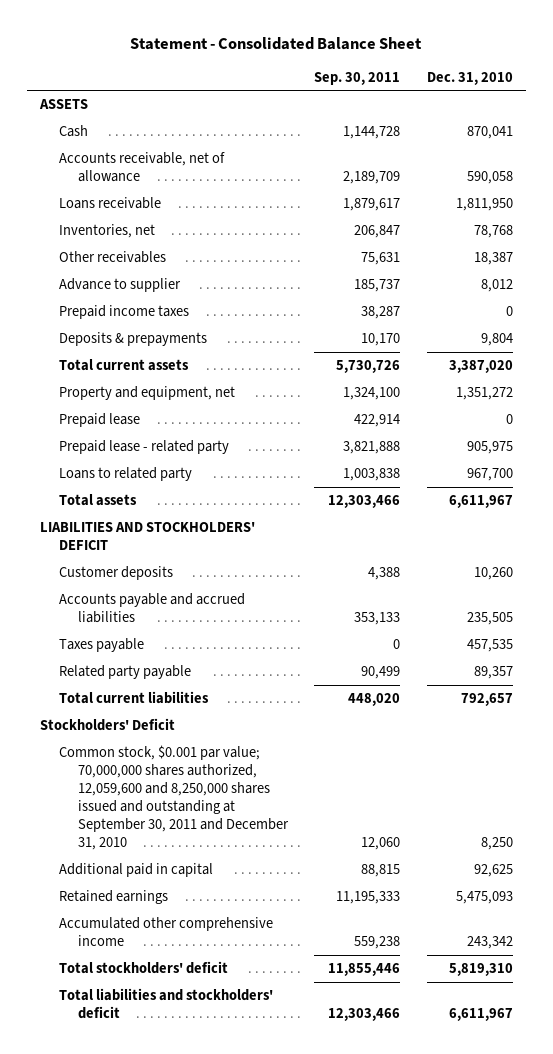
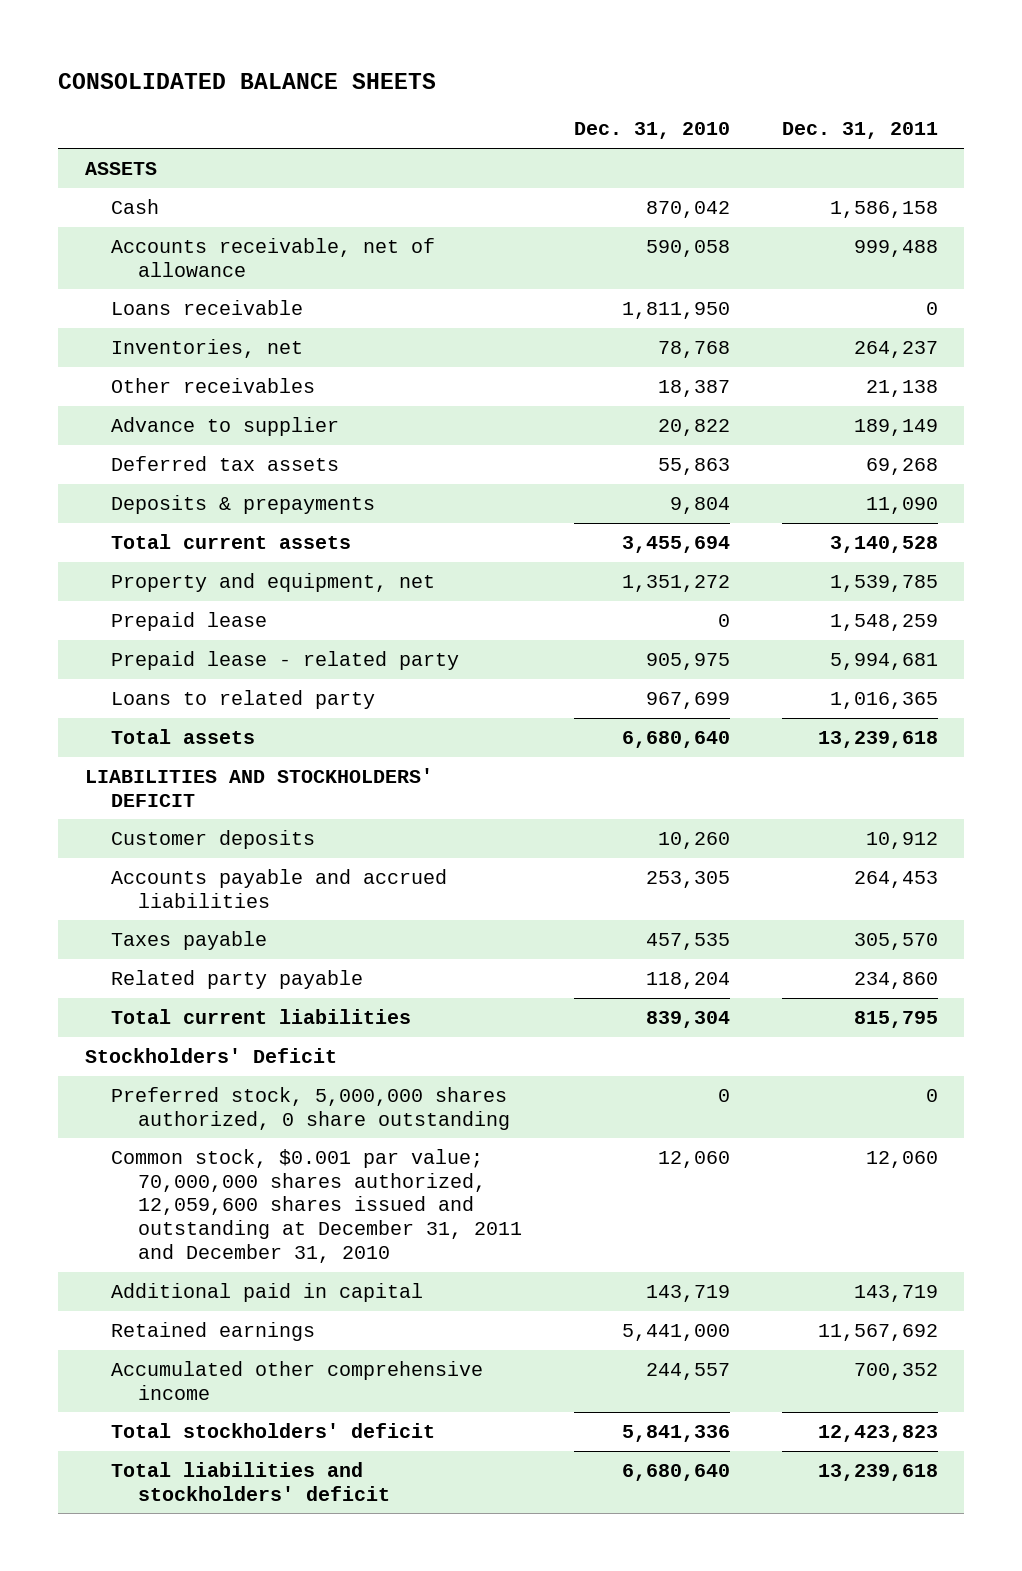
[130,37,423,51] Statement - Consolidated Balance Sheet -> [58,73,437,90] CONSOLIDATED BALANCE SHEETS
[314,71,401,85] Sep. 30, 2011 -> none
none -> [781,122,938,140] Dec. 31, 2011
[466,126,513,140] 870,041 -> [645,200,730,218] 870,042
[59,305,190,320] Prepaid income taxes -> none
[480,279,513,293] 8,012 -> [657,418,730,436] 20,822
none -> [111,455,340,471] Deferred tax assets
[448,360,513,374] 3,387,020 -> [621,535,730,553] 3,455,694
[466,468,513,482] 967,700 -> [645,691,730,709] 967,699
[448,495,513,509] 6,611,967 -> [621,730,730,748] 6,680,640
[466,612,513,626] 235,505 -> [645,870,730,888] 253,305
[473,666,513,680] 89,357 -> [645,971,730,989] 118,204
[460,693,513,707] 792,657 -> [645,1010,730,1028] 839,304
none -> [111,1086,510,1130] Preferred stock, 5,000,000 shares authorized, 0 share outstanding
[59,745,290,851] Common stock, $0.001 par value; 70,000,000 shares authorized, 12,059,600 and 8,250,000 shares issued and outstanding at September 30, 2011 and December 31, 2010 -> [111,1148,522,1263] Common stock, $0.001 par value; 70,000,000 shares authorized, 12,059,600 shares issued and outstanding at December 31, 2011 and December 31, 2010
[480,837,513,851] 8,250 -> [657,1150,730,1168] 12,060
[473,864,513,878] 92,625 -> [645,1284,730,1302] 143,719
[455,891,513,905] 5,475,093 -> [621,1323,730,1341] 5,441,000
[466,936,513,950] 243,342 -> [645,1362,730,1380] 244,557
[448,963,513,977] 5,819,310 -> [621,1424,730,1442] 5,841,336
[448,1008,513,1022] 6,611,967 -> [621,1463,730,1481] 6,680,640

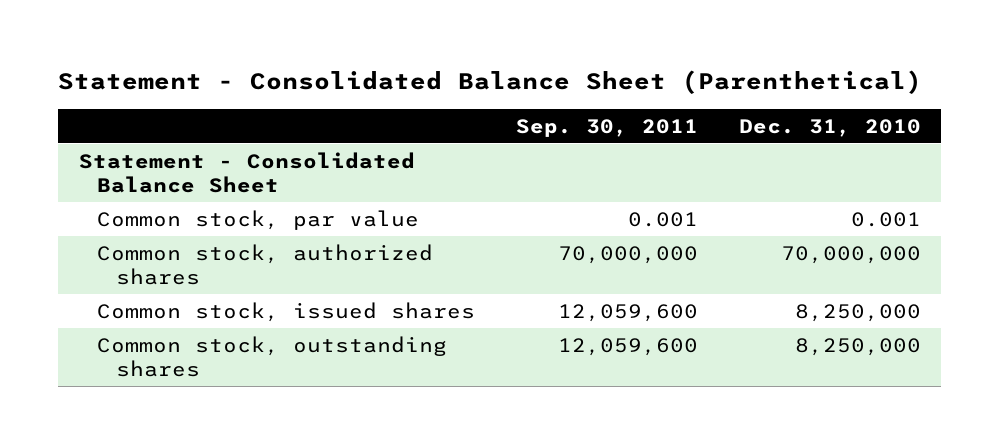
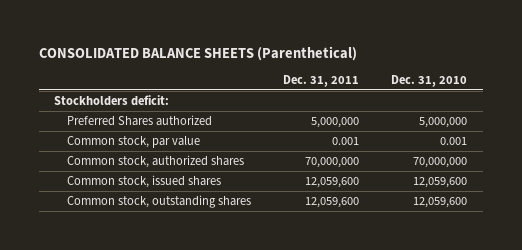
[58,69,923,94] Statement - Consolidated Balance Sheet (Parenthetical) -> [38,45,357,61] CONSOLIDATED BALANCE SHEETS (Parenthetical)
[516,118,699,137] Sep. 30, 2011 -> none
none -> [283,75,360,88] Dec. 31, 2011
[78,152,415,193] Statement - Consolidated Balance Sheet -> none
none -> [54,94,170,106] Stockholders deficit:
none -> [67,114,213,126] Preferred Shares authorized
[794,304,921,323] 8,250,000 -> [413,176,468,188] 12,059,600
[794,338,921,357] 8,250,000 -> [413,196,468,208] 12,059,600

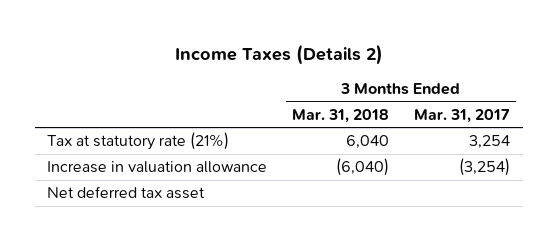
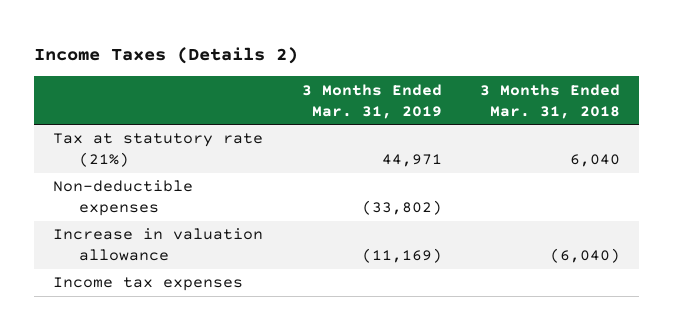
[414,108,511,123] Mar. 31, 2017 -> none
none -> [301,83,442,119] 3 Months Ended Mar. 31, 2019
none -> [53,180,194,217] Non-deductible expenses
[47,186,206,200] Net deferred tax asset -> [53,277,244,292] Income tax expenses

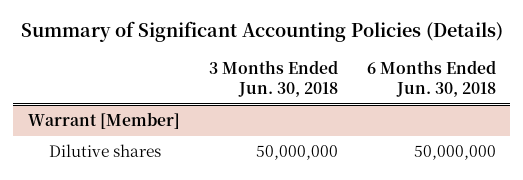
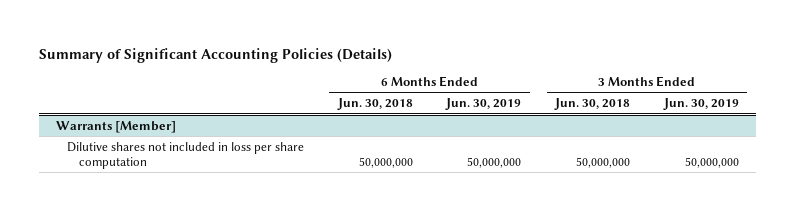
none -> [445,98,522,111] Jun. 30, 2019
none -> [662,98,739,111] Jun. 30, 2019
[27,112,180,130] Warrant [Member] -> [55,120,176,133] Warrants [Member]
[49,144,162,158] Dilutive shares -> [67,141,305,170] Dilutive shares not included in loss per share computation

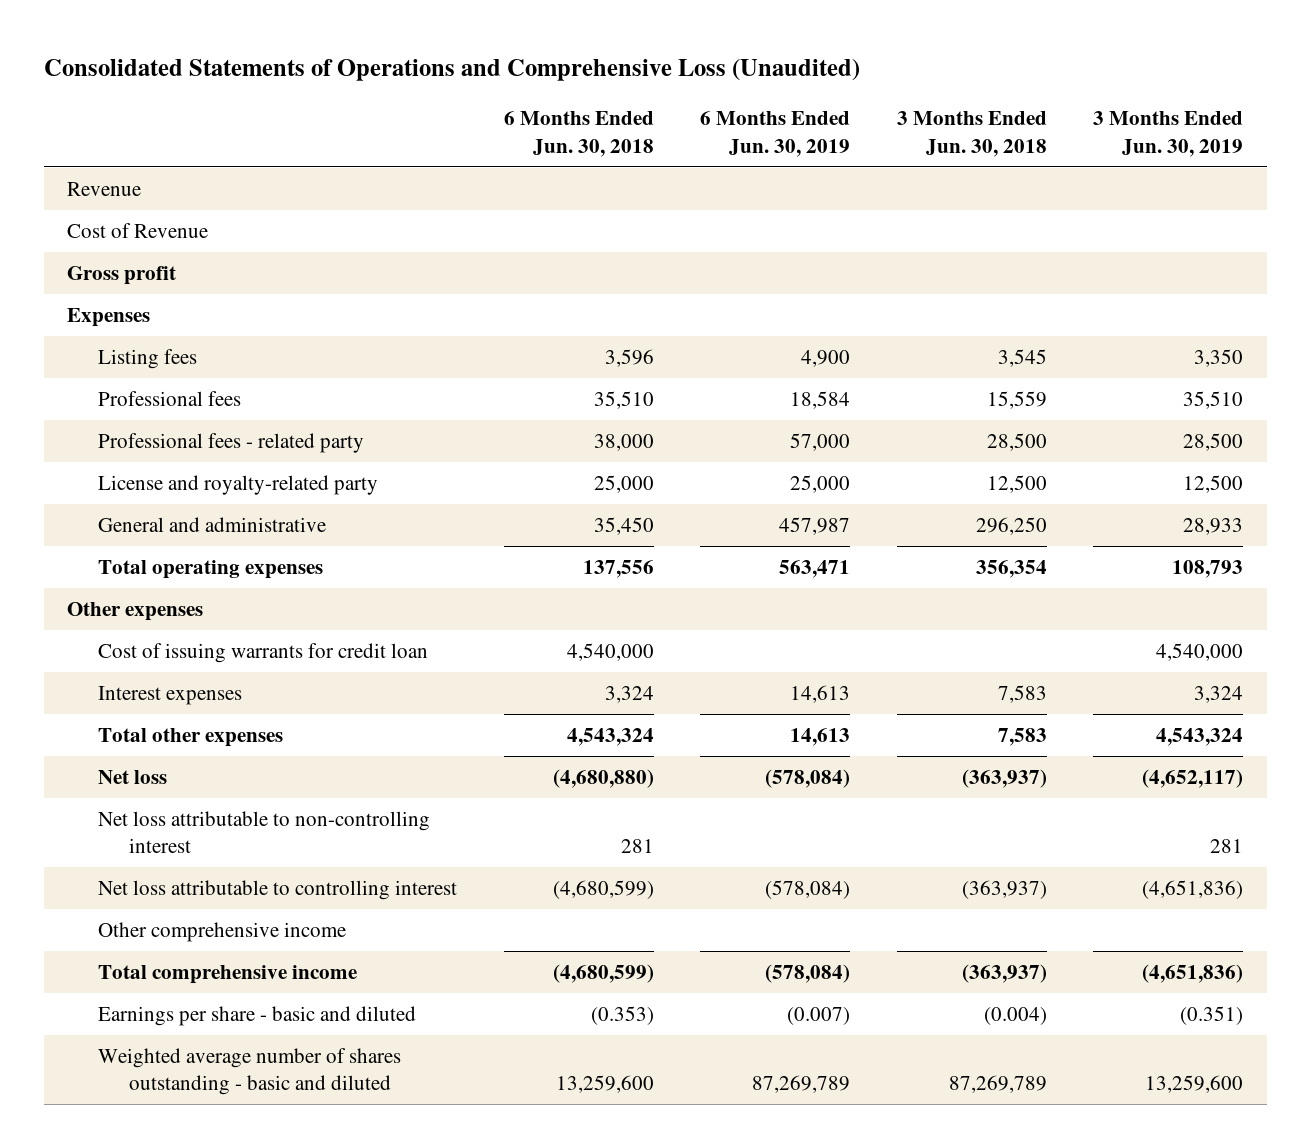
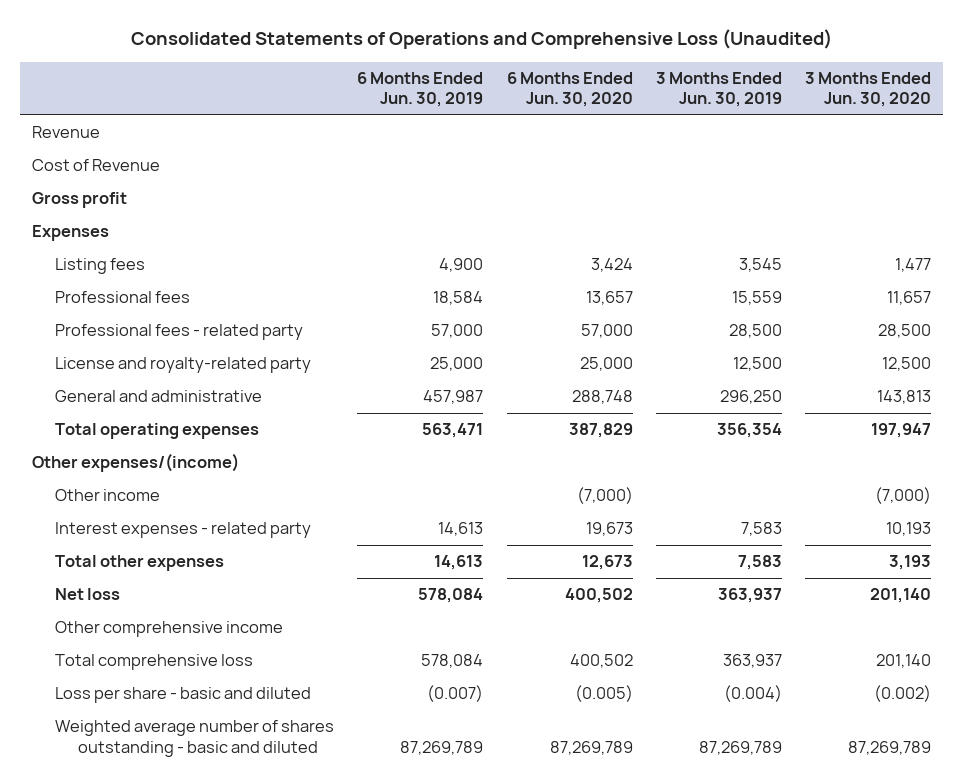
[503,111,654,157] 6 Months Ended Jun. 30, 2018 -> none
[896,111,1047,157] 3 Months Ended Jun. 30, 2018 -> none
none -> [506,72,633,108] 6 Months Ended Jun. 30, 2020
none -> [805,72,932,108] 3 Months Ended Jun. 30, 2020
[1194,349,1244,368] 3,350 -> [739,258,783,273] 3,545
[1183,391,1244,410] 35,510 -> [732,291,783,306] 15,559
[98,643,429,664] Cost of issuing warrants for credit loan -> none
[98,811,431,854] Net loss attributable to non-controlling interest -> none
[98,880,458,901] Net loss attributable to controlling interest -> none
[1183,518,1244,536] 28,933 -> [720,390,783,405] 296,250
[1172,560,1244,579] 108,793 -> [717,423,783,439] 356,354
[66,602,203,622] Other expenses -> [31,453,239,473] Other expenses/(income)
none -> [55,489,161,502] Other income
[98,686,243,706] Interest expenses -> [55,522,312,539] Interest expenses - related party
[1194,686,1244,704] 3,324 -> [741,522,783,537] 7,583
[1156,728,1244,747] 4,543,324 -> [738,555,783,571] 7,583
[765,769,851,789] (578,084) -> [418,588,484,604] 578,084
[1142,769,1244,789] (4,652,117) -> [718,588,783,604] 363,937
[98,965,358,985] Total comprehensive income -> [55,654,254,671] Total comprehensive loss
[765,964,851,984] (578,084) -> [421,654,484,669] 578,084
[1142,964,1244,984] (4,651,836) -> [723,654,783,669] 363,937
[98,1006,417,1027] Earnings per share - basic and diluted -> [55,687,312,704] Loss per share - basic and diluted
[1180,1006,1244,1026] (0.351) -> [724,685,783,703] (0.004)
[1145,1075,1244,1094] 13,259,600 -> [699,740,783,755] 87,269,789

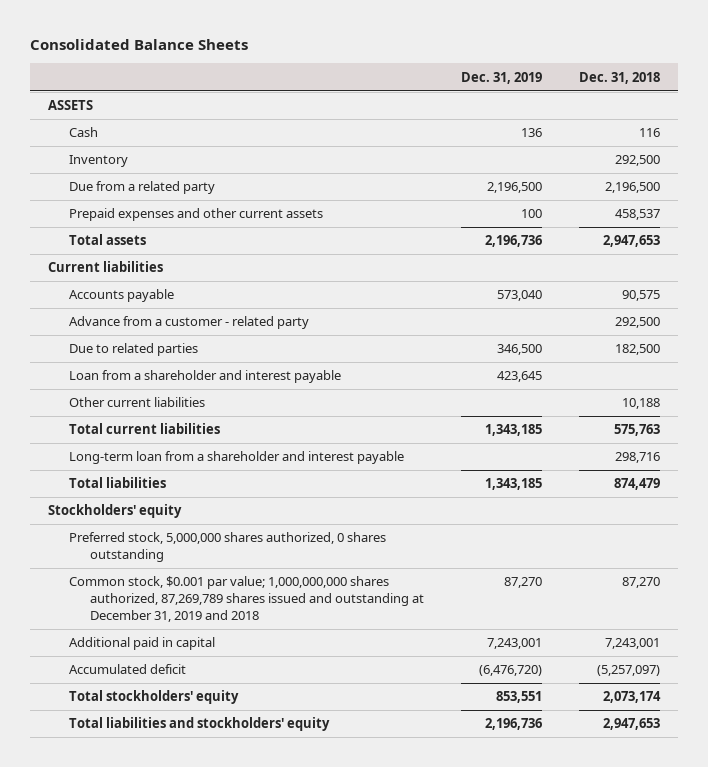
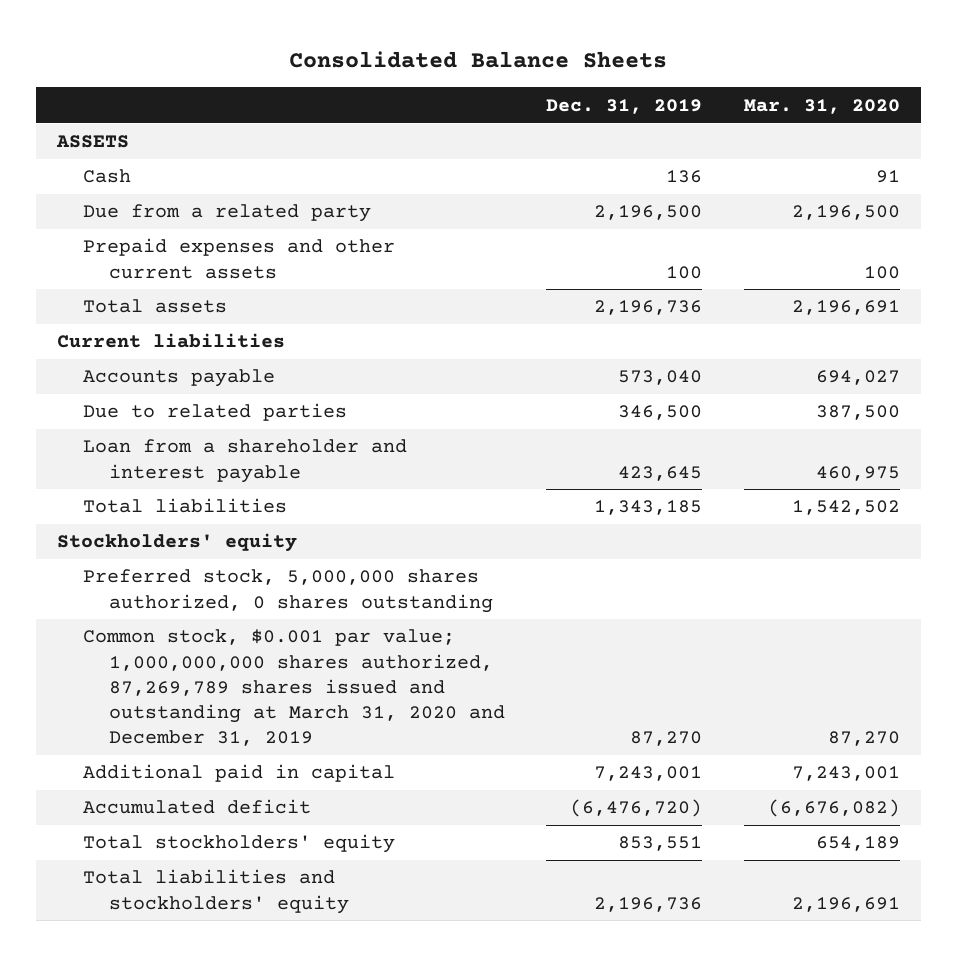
[578,71,660,84] Dec. 31, 2018 -> none
none -> [744,98,901,114] Mar. 31, 2020
[69,155,129,168] Inventory -> none
[69,316,310,330] Advance from a customer - related party -> none
[69,397,206,408] Other current liabilities -> none
[69,423,221,435] Total current liabilities -> none
[69,451,405,465] Long-term loan from a shareholder and interest payable -> none
[69,576,424,623] Common stock, $0.001 par value; 1,000,000,000 shares authorized, 87,269,789 shares issued and outstanding at December 31, 2019 and 2018 -> [82,629,505,747] Common stock, $0.001 par value; 1,000,000,000 shares authorized, 87,269,789 shares issued and outstanding at March 31, 2020 and December 31, 2019

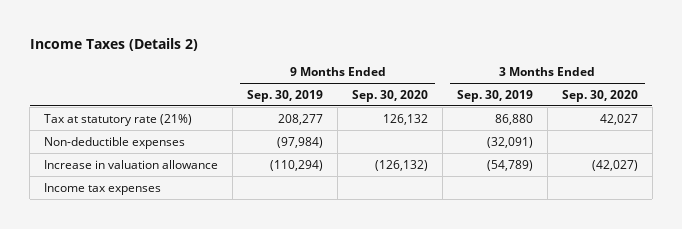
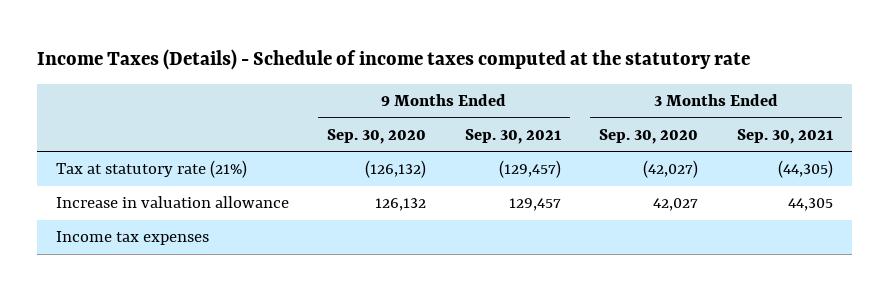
[29,37,198,51] Income Taxes (Details 2) -> [36,49,750,71] Income Taxes (Details) - Schedule of income taxes computed at the statutory rate
[247,89,324,102] Sep. 30, 2019 -> none
[456,89,533,102] Sep. 30, 2019 -> none
none -> [464,128,561,144] Sep. 30, 2021
none -> [736,128,833,144] Sep. 30, 2021
[44,136,186,149] Non-deductible expenses -> none
[383,113,429,125] 126,132 -> [365,160,427,179] (126,132)
[599,113,638,125] 42,027 -> [643,160,699,179] (42,027)
[375,159,429,171] (126,132) -> [375,198,427,212] 126,132
[591,159,638,171] (42,027) -> [653,198,699,212] 42,027

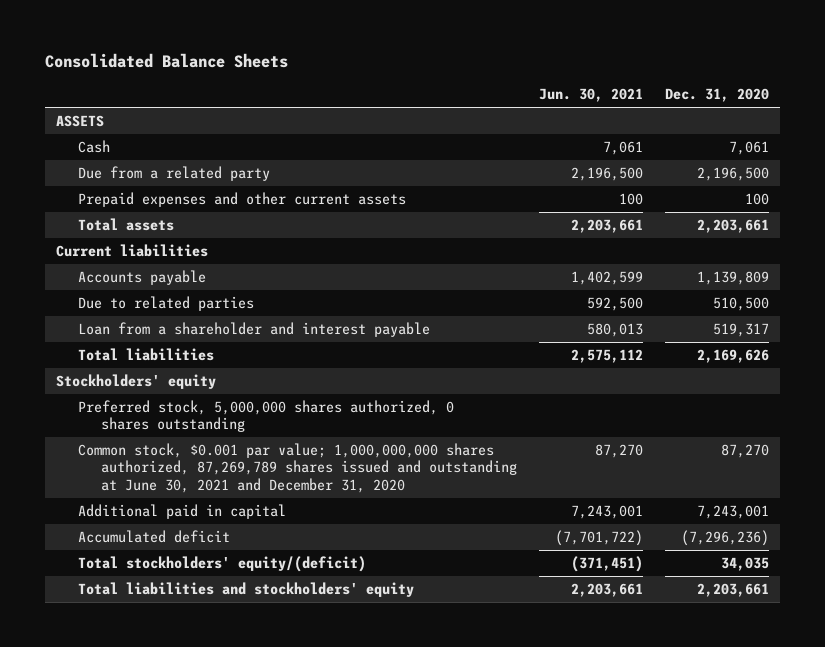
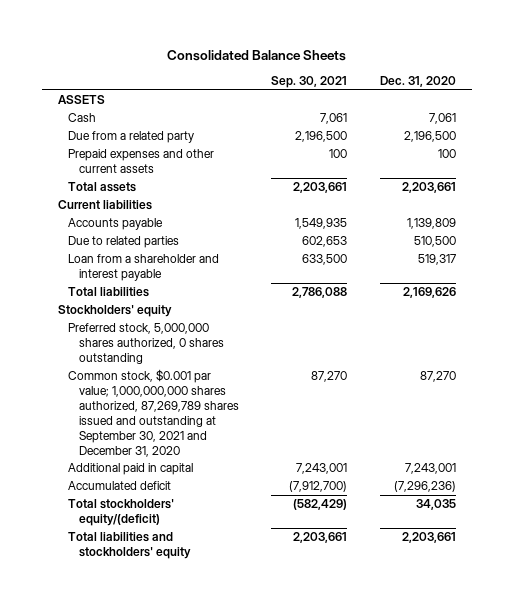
[539,88,644,103] Jun. 30, 2021 -> none
none -> [271,76,348,89] Sep. 30, 2021
[78,442,518,494] Common stock, $0.001 par value; 1,000,000,000 shares authorized, 87,269,789 shares issued and outstanding at June 30, 2021 and December 31, 2020 -> [68,369,239,457] Common stock, $0.001 par value; 1,000,000,000 shares authorized, 87,269,789 shares issued and outstanding at September 30, 2021 and December 31, 2020

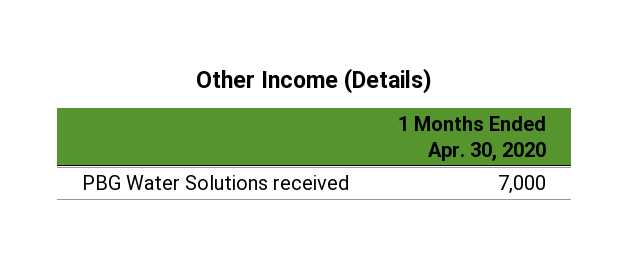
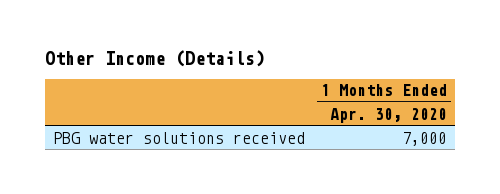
[81,175,349,191] PBG Water Solutions received -> [52,131,305,144] PBG water solutions received

